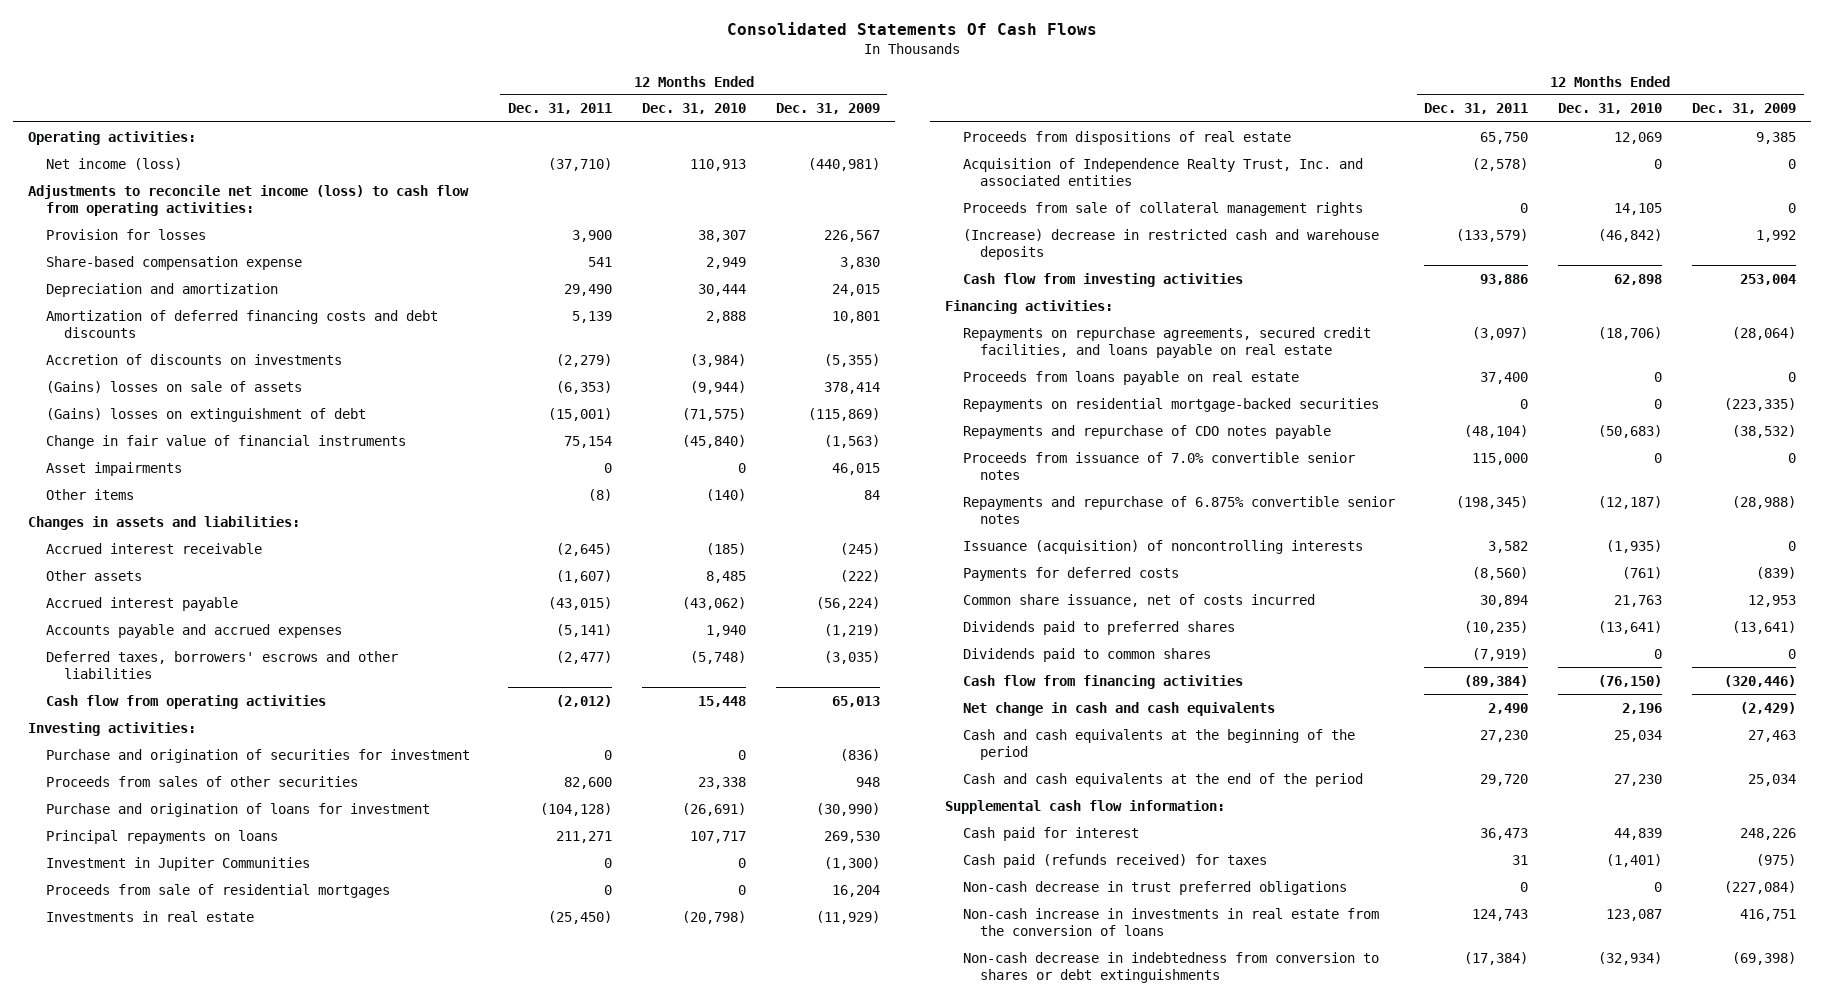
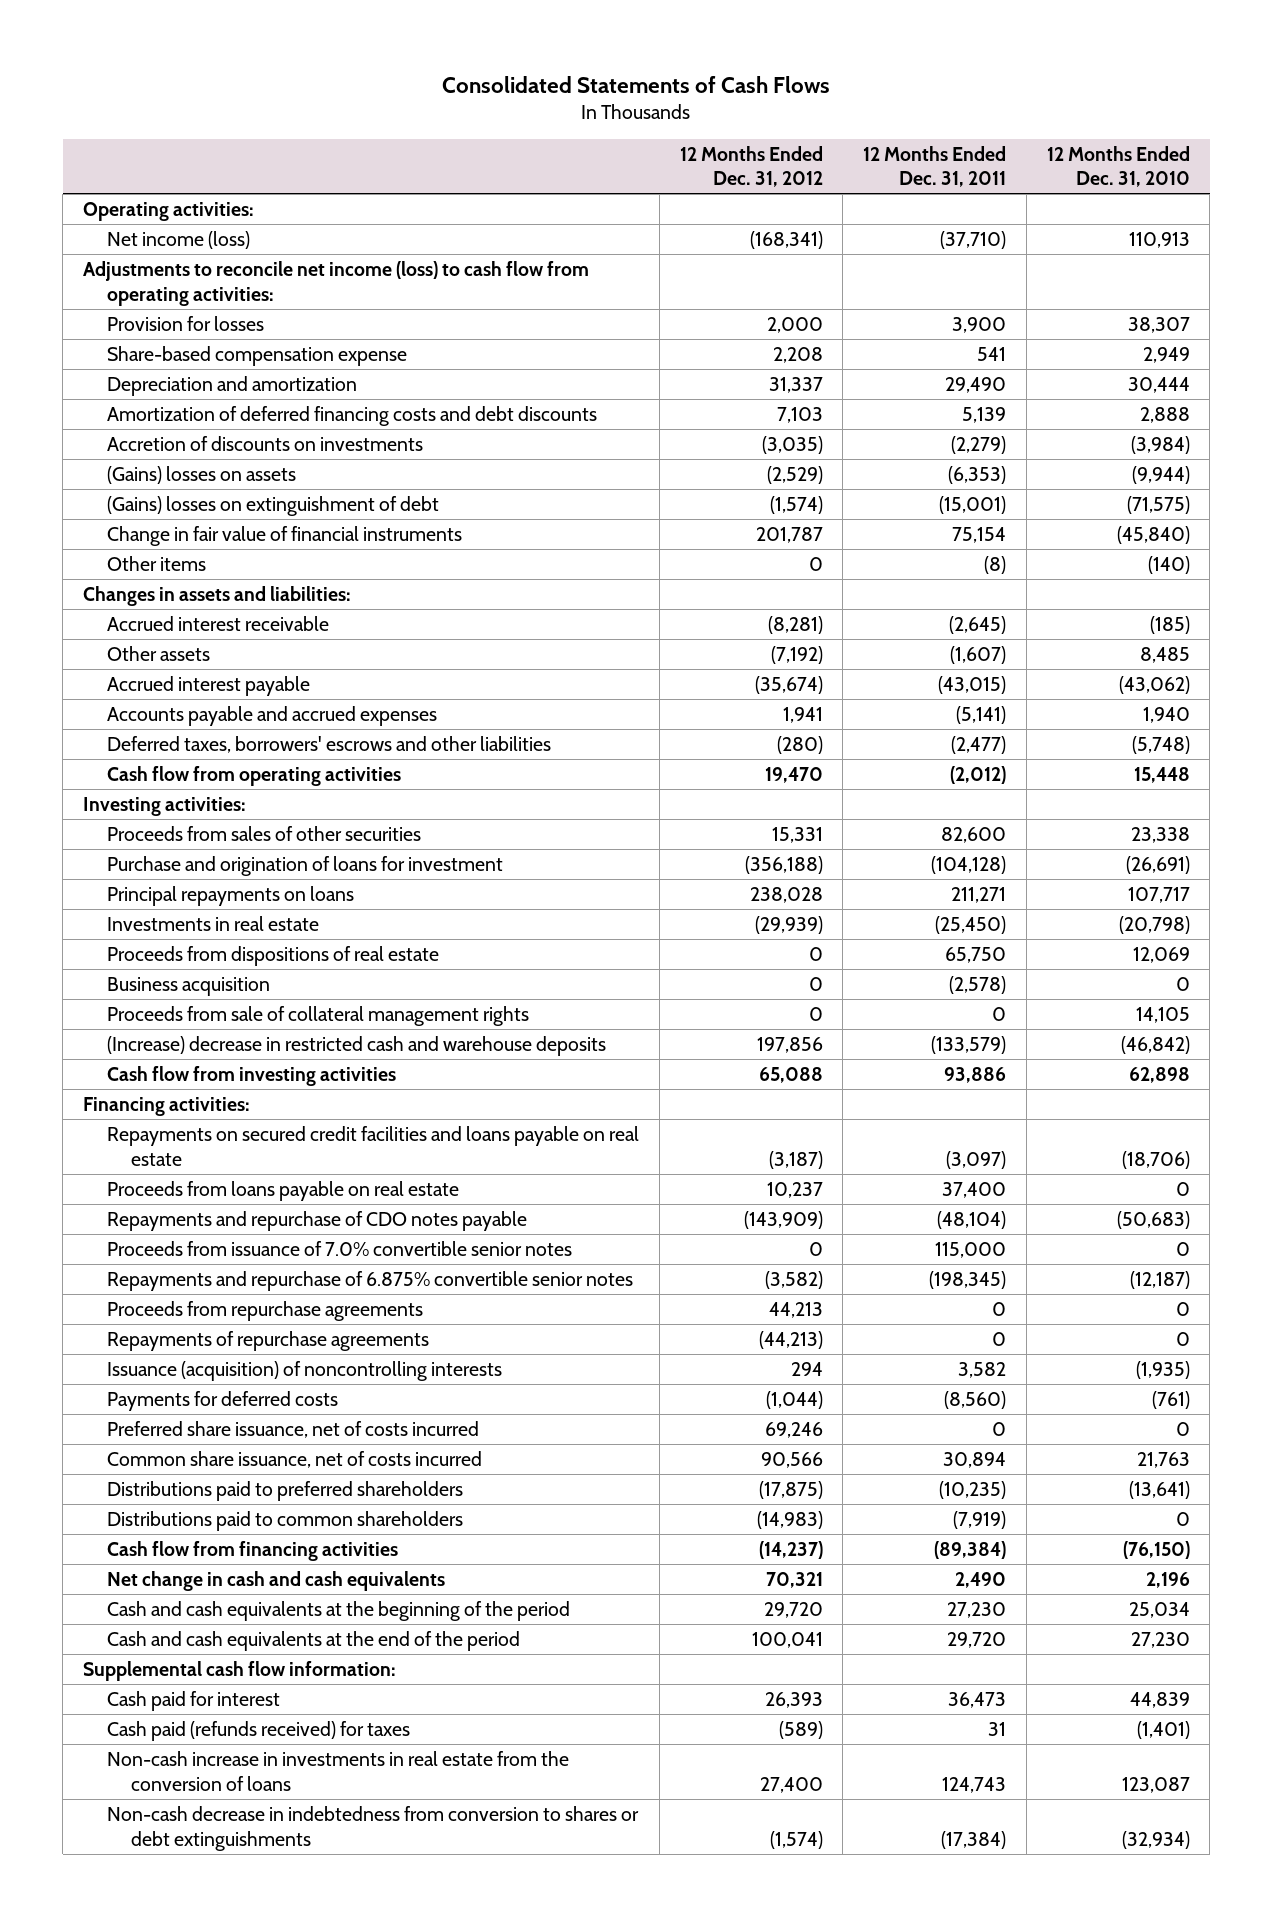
[727,22,1098,36] Consolidated Statements Of Cash Flows -> [442,75,831,93] Consolidated Statements of Cash Flows
[775,103,880,115] Dec. 31, 2009 -> none
none -> [679,145,823,188] 12 Months Ended Dec. 31, 2012
[46,380,303,393] (Gains) losses on sale of assets -> [107,465,297,484] (Gains) losses on assets
[46,461,183,476] Asset impairments -> none
[46,748,471,763] Purchase and origination of securities for investment -> none
[46,856,311,871] Investment in Jupiter Communities -> none
[46,883,391,898] Proceeds from sale of residential mortgages -> none
[962,157,1363,186] Acquisition of Independence Realty Trust, Inc. and associated entities -> [107,976,271,996] Business acquisition
[962,326,1371,358] Repayments on repurchase agreements, secured credit facilities, and loans payable on real estate -> [107,1125,640,1166] Repayments on secured credit facilities and loans payable on real estate
[962,397,1379,412] Repayments on residential mortgage-backed securities -> none
none -> [107,1300,424,1321] Proceeds from repurchase agreements
none -> [107,1330,430,1351] Repayments of repurchase agreements
none -> [107,1420,480,1438] Preferred share issuance, net of costs incurred
[962,620,1235,635] Dividends paid to preferred shares -> [107,1480,464,1501] Distributions paid to preferred shareholders
[962,647,1211,662] Dividends paid to common shares -> [107,1510,464,1531] Distributions paid to common shareholders
[962,880,1347,895] Non-cash decrease in trust preferred obligations -> none

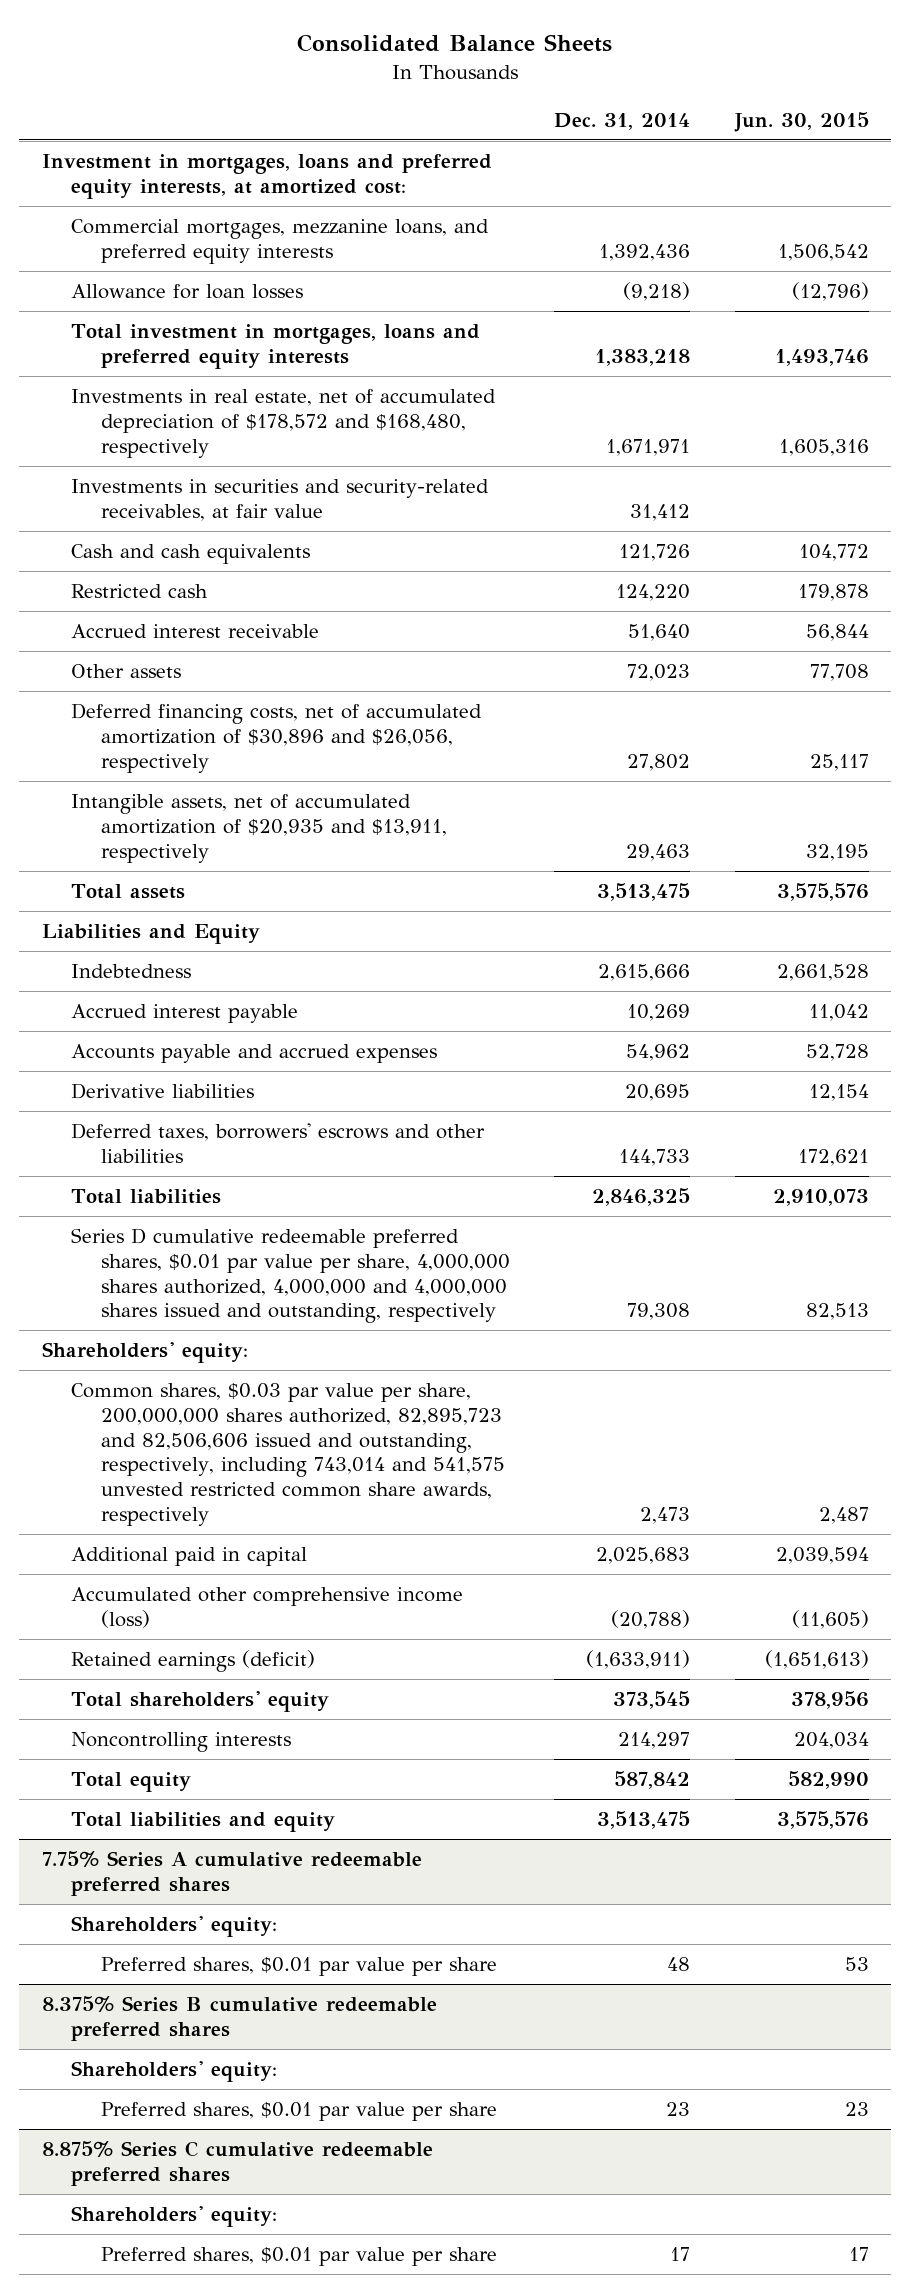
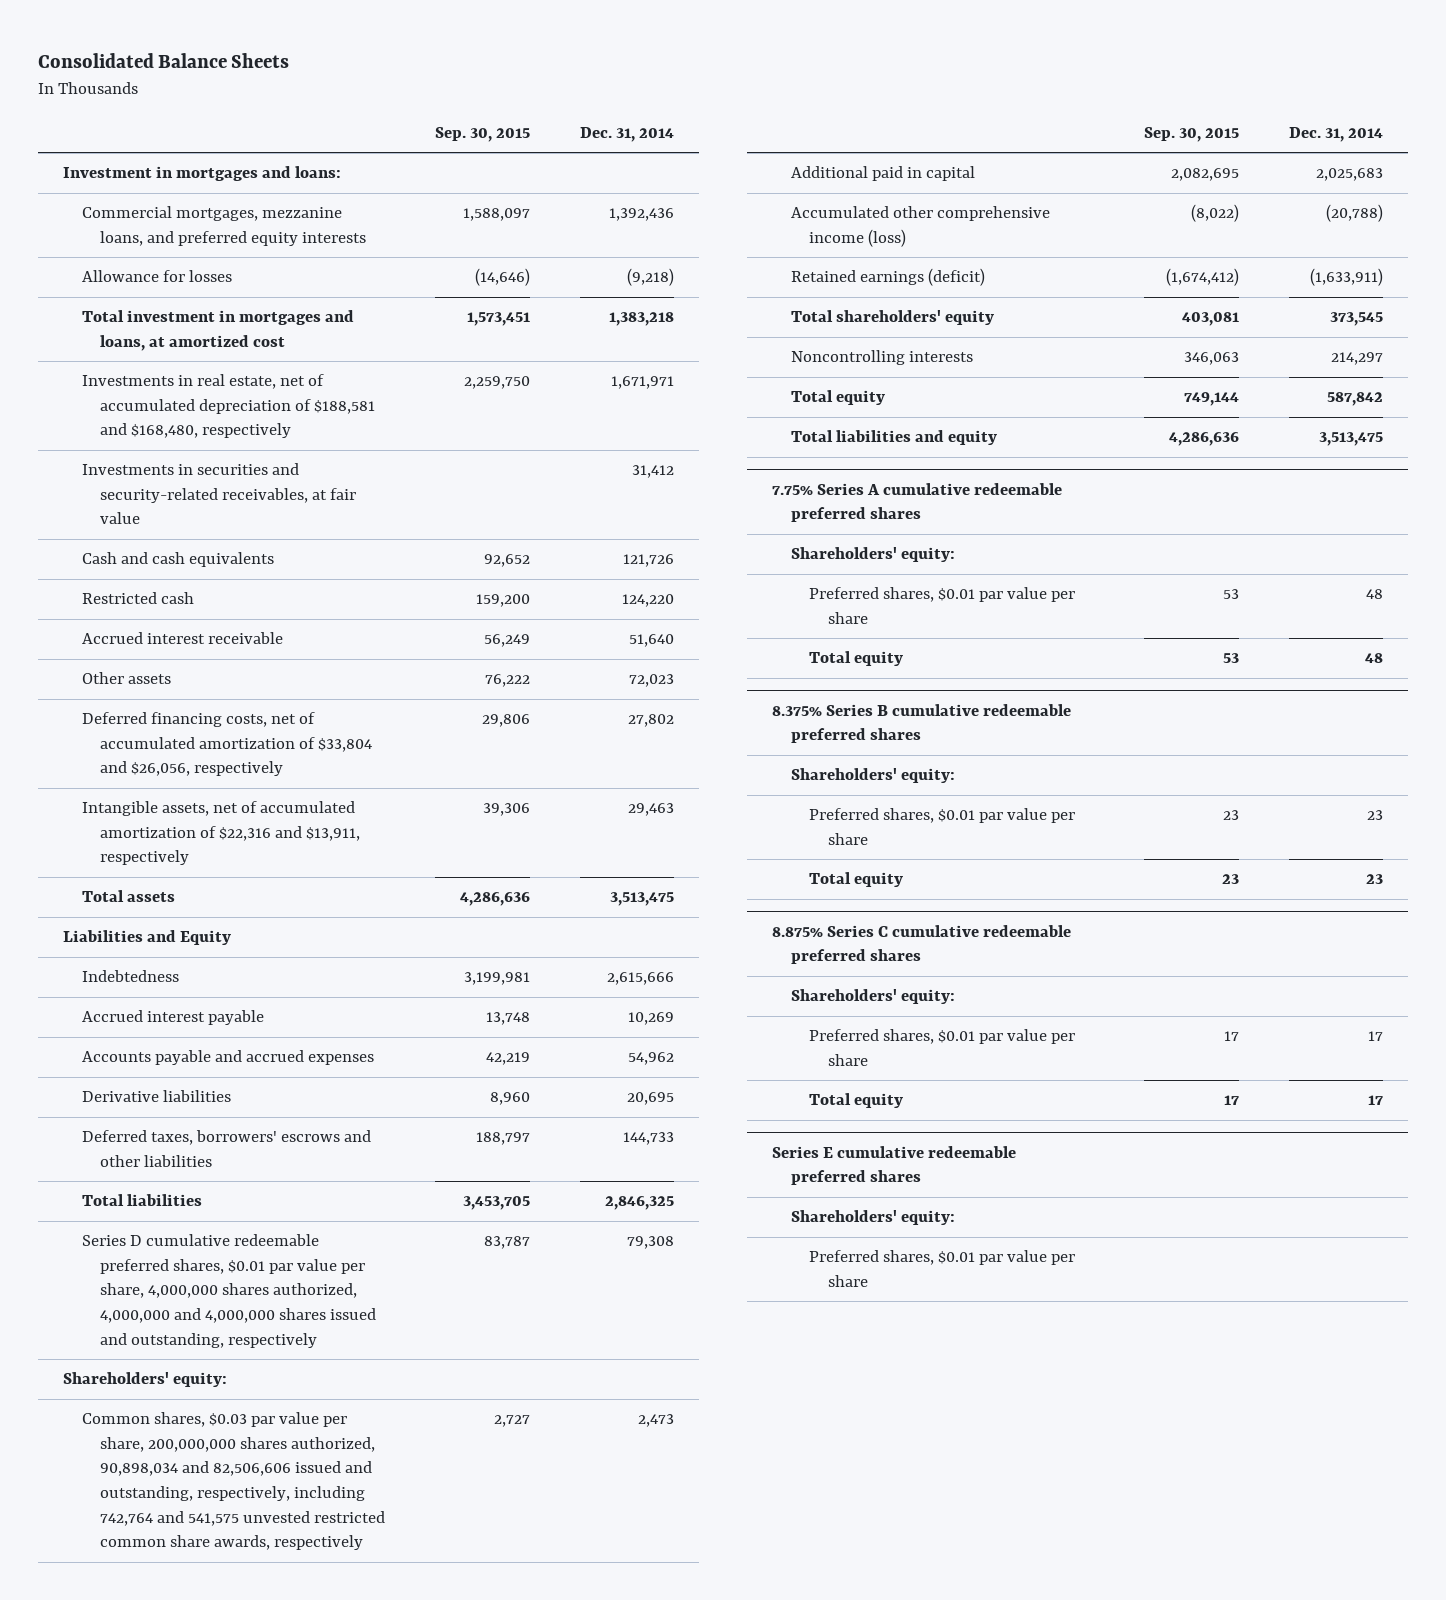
[733,111,869,132] Jun. 30, 2015 -> none
none -> [435,126,531,142] Sep. 30, 2015
[41,154,492,199] Investment in mortgages, loans and preferred equity interests, at amortized cost: -> none
none -> [62,166,341,182] Investment in mortgages and loans:
[71,284,304,300] Allowance for loan losses -> [81,270,232,283] Allowance for losses
[71,324,481,369] Total investment in mortgages, loans and preferred equity interests -> [81,310,354,351] Total investment in mortgages and loans, at amortized cost
[71,389,497,458] Investments in real estate, net of accumulated depreciation of $178,572 and $168,480, respectively -> [81,374,376,439] Investments in real estate, net of accumulated depreciation of $188,581 and $168,480, respectively
[71,703,483,773] Deferred financing costs, net of accumulated amortization of $30,896 and $26,056, respectively -> [81,712,373,777] Deferred financing costs, net of accumulated amortization of $33,804 and $26,056, respectively
[71,794,448,863] Intangible assets, net of accumulated amortization of $20,935 and $13,911, respectively -> [81,801,361,866] Intangible assets, net of accumulated amortization of $22,316 and $13,911, respectively
[71,1383,506,1526] Common shares, $0.03 par value per share, 200,000,000 shares authorized, 82,895,723 and 82,506,606 issued and outstanding, respectively, including 743,014 and 541,575 unvested restricted common share awards, respectively -> [81,1412,386,1551] Common shares, $0.03 par value per share, 200,000,000 shares authorized, 90,898,034 and 82,506,606 issued and outstanding, respectively, including 742,764 and 541,575 unvested restricted common share awards, respectively
none -> [809,651,904,667] Total equity
none -> [809,872,904,888] Total equity
none -> [809,1093,904,1109] Total equity
none -> [771,1145,1016,1186] Series E cumulative redeemable preferred shares
none -> [790,1210,955,1226] Shareholders' equity:
none -> [809,1250,1076,1287] Preferred shares, $0.01 par value per share

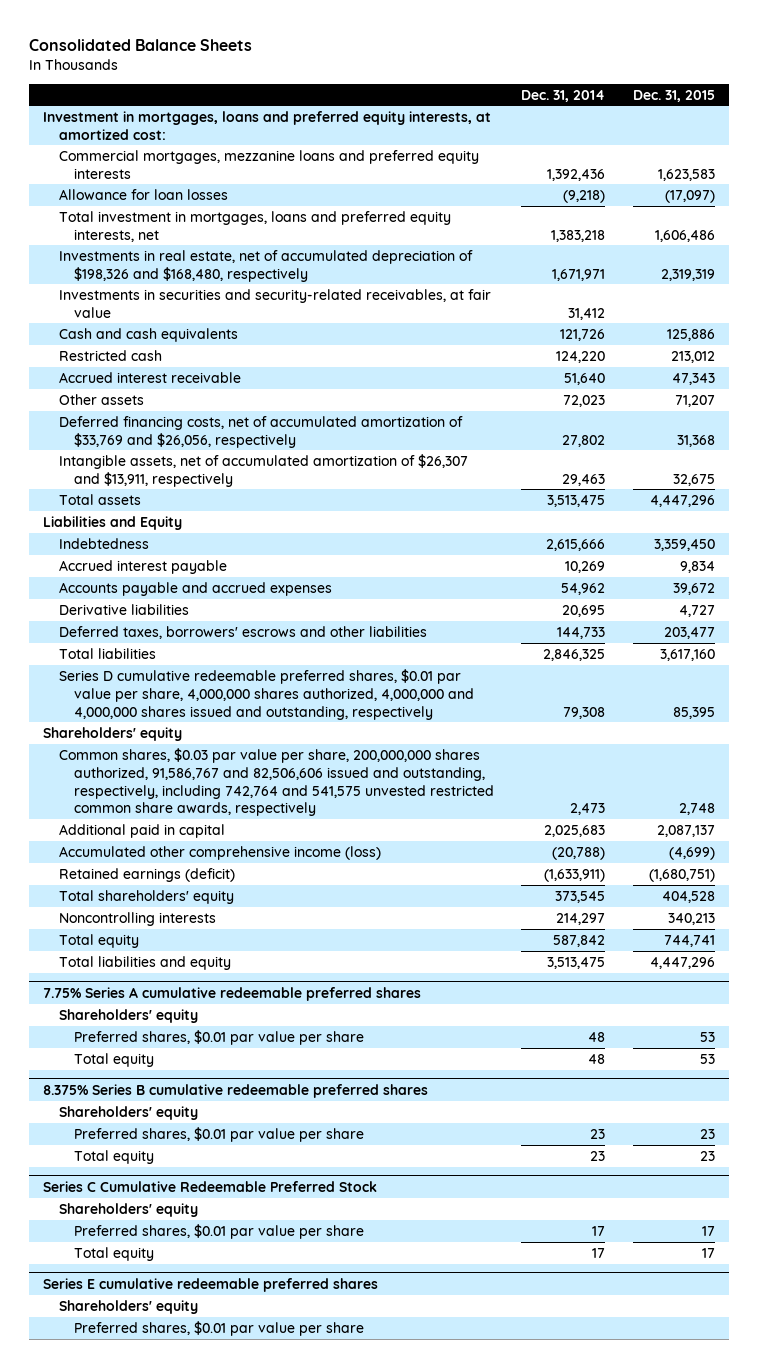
[435,126,531,142] Sep. 30, 2015 -> none
none -> [632,89,715,102] Dec. 31, 2015
[62,166,341,182] Investment in mortgages and loans: -> [43,110,492,140] Investment in mortgages, loans and preferred equity interests, at amortized cost:
[81,206,367,246] Commercial mortgages, mezzanine loans, and preferred equity interests -> [58,149,479,179] Commercial mortgages, mezzanine loans and preferred equity interests
[81,270,232,283] Allowance for losses -> [58,188,228,200] Allowance for loan losses
[81,310,354,351] Total investment in mortgages and loans, at amortized cost -> [58,210,451,242] Total investment in mortgages, loans and preferred equity interests, net
[81,374,376,439] Investments in real estate, net of accumulated depreciation of $188,581 and $168,480, respectively -> [58,249,473,282] Investments in real estate, net of accumulated depreciation of $198,326 and $168,480, respectively
[81,712,373,777] Deferred financing costs, net of accumulated amortization of $33,804 and $26,056, respectively -> [58,415,463,448] Deferred financing costs, net of accumulated amortization of $33,769 and $26,056, respectively
[81,801,361,866] Intangible assets, net of accumulated amortization of $22,316 and $13,911, respectively -> [58,453,468,487] Intangible assets, net of accumulated amortization of $26,307 and $13,911, respectively
[62,1372,227,1388] Shareholders' equity: -> [43,726,183,741] Shareholders' equity
[81,1412,386,1551] Common shares, $0.03 par value per share, 200,000,000 shares authorized, 90,898,034 and 82,506,606 issued and outstanding, respectively, including 742,764 and 541,575 unvested restricted common share awards, respectively -> [58,747,495,817] Common shares, $0.03 par value per share, 200,000,000 shares authorized, 91,586,767 and 82,506,606 issued and outstanding, respectively, including 742,764 and 541,575 unvested restricted common share awards, respectively
[790,547,955,563] Shareholders' equity: -> [58,1008,198,1023] Shareholders' equity
[790,768,955,784] Shareholders' equity: -> [58,1105,198,1120] Shareholders' equity
[771,924,1071,965] 8.875% Series C cumulative redeemable preferred shares -> [43,1180,378,1192] Series C Cumulative Redeemable Preferred Stock
[790,989,955,1005] Shareholders' equity: -> [58,1202,198,1217] Shareholders' equity
[790,1210,955,1226] Shareholders' equity: -> [58,1299,198,1314] Shareholders' equity

